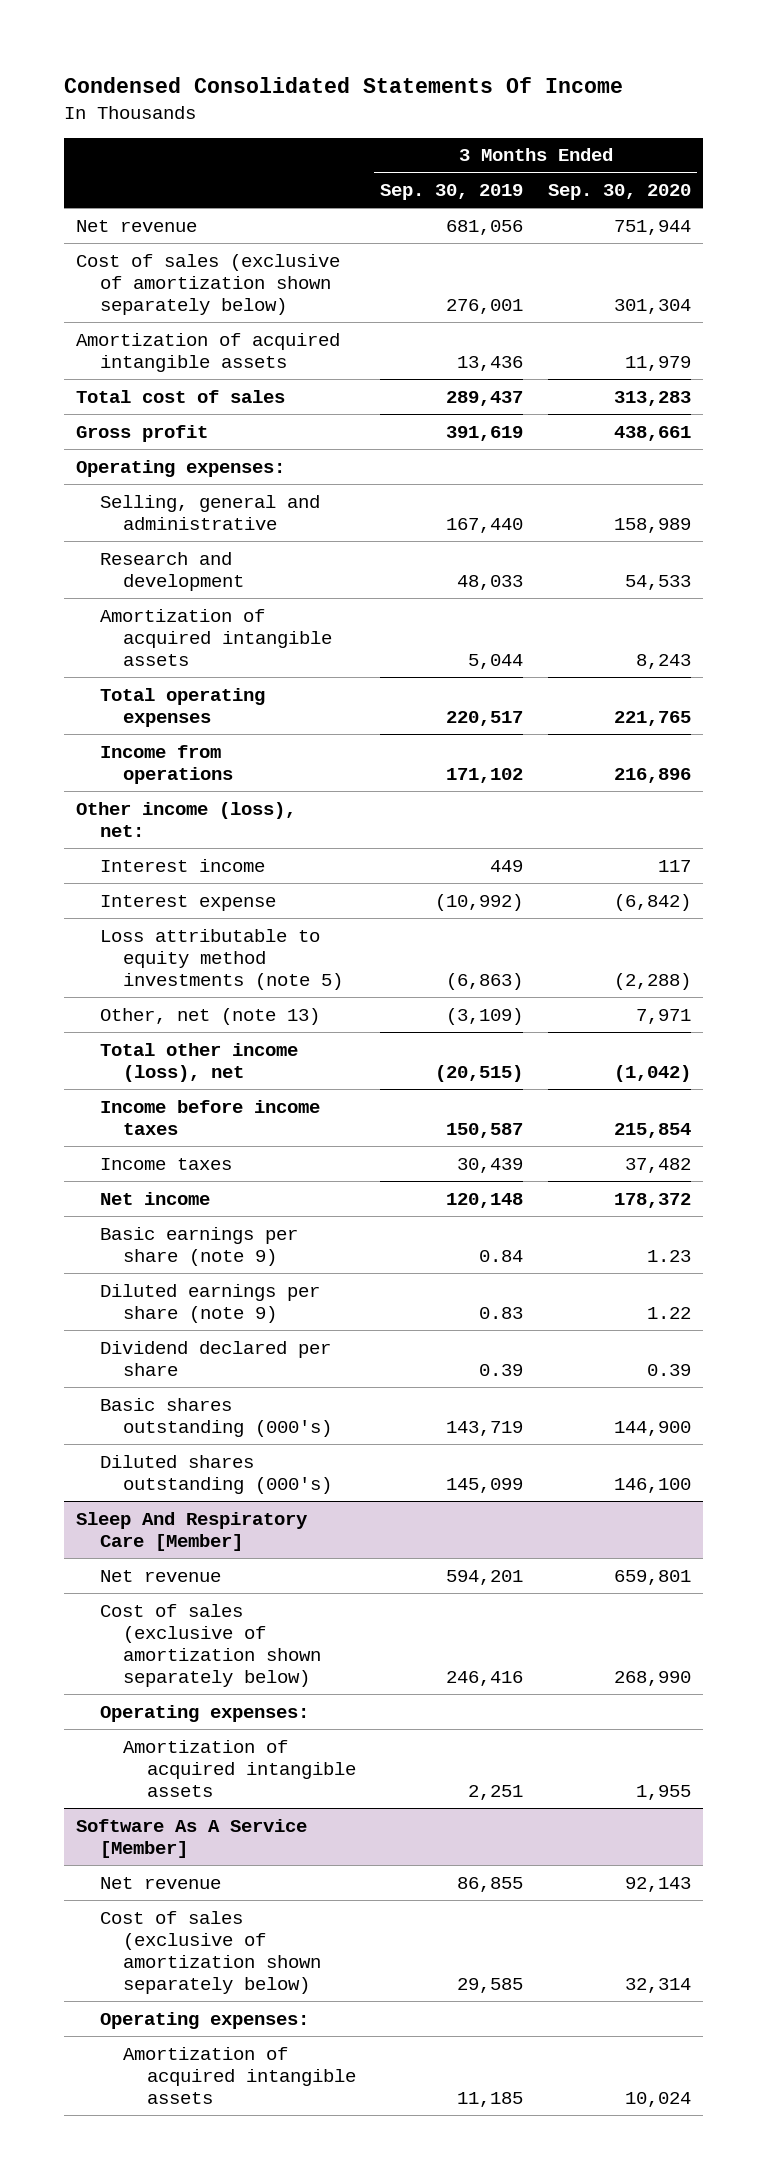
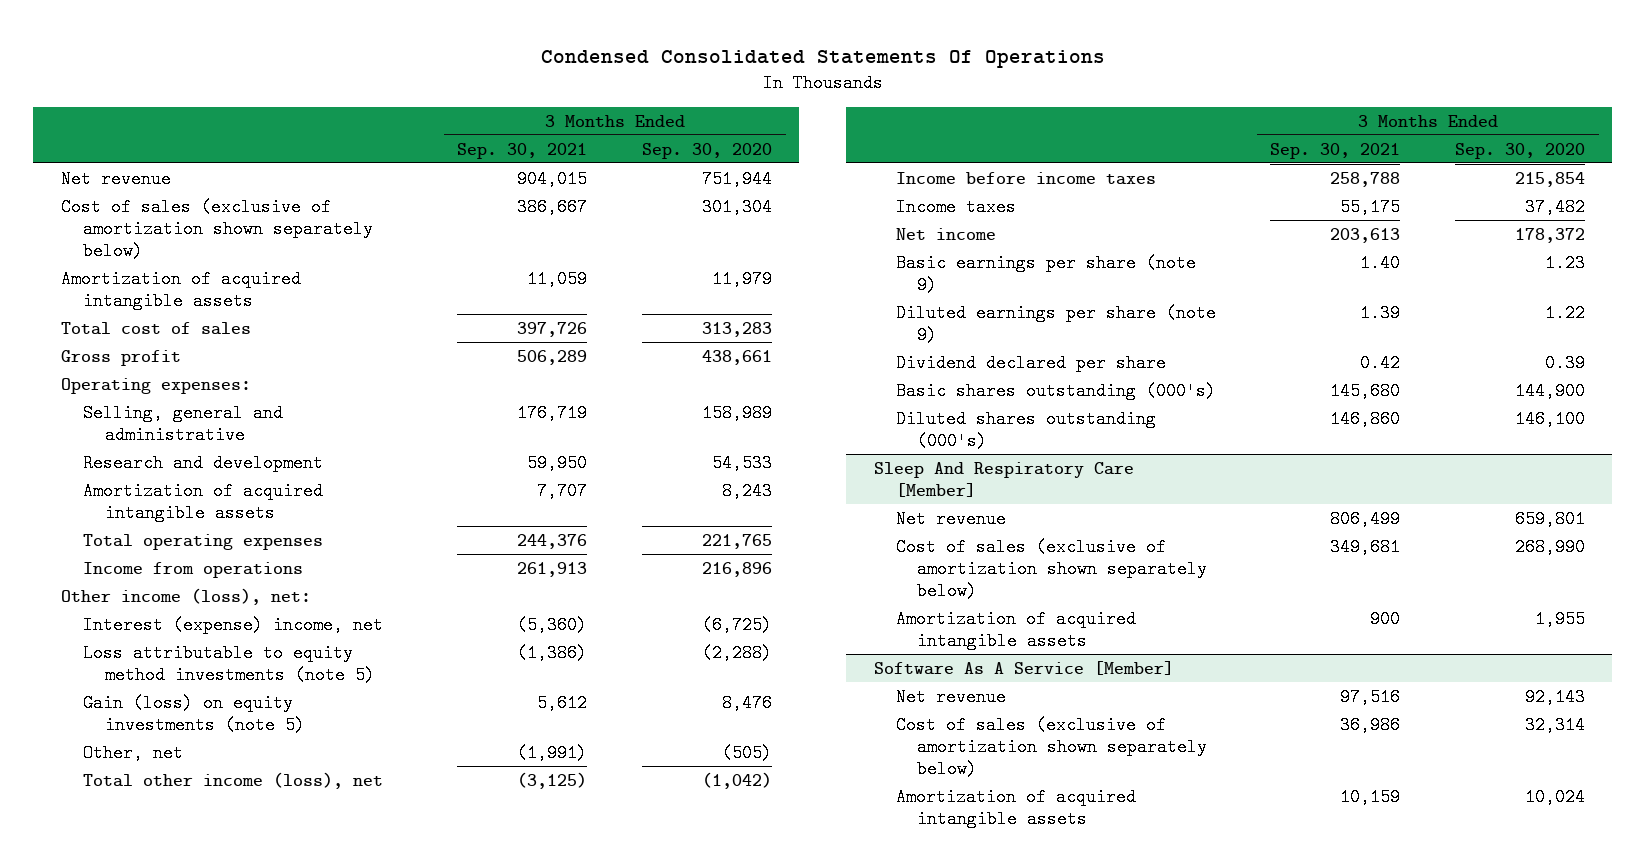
[63,77,623,94] Condensed Consolidated Statements Of Income -> [540,49,1105,68] Condensed Consolidated Statements Of Operations
[380,183,524,200] Sep. 30, 2019 -> none
none -> [457,142,588,159] Sep. 30, 2021
[99,858,265,872] Interest income -> none
[99,894,276,911] Interest expense -> [82,615,383,634] Interest (expense) income, net
[614,893,692,911] (6,842) -> [701,615,772,634] (6,725)
none -> [82,693,305,734] Gain (loss) on equity investments (note 5)
[99,1007,320,1025] Other, net (note 13) -> [82,743,183,762] Other, net
[636,1008,692,1024] 7,971 -> [721,743,772,762] (505)
[99,1704,309,1722] Operating expenses: -> none
[99,2011,309,2029] Operating expenses: -> none

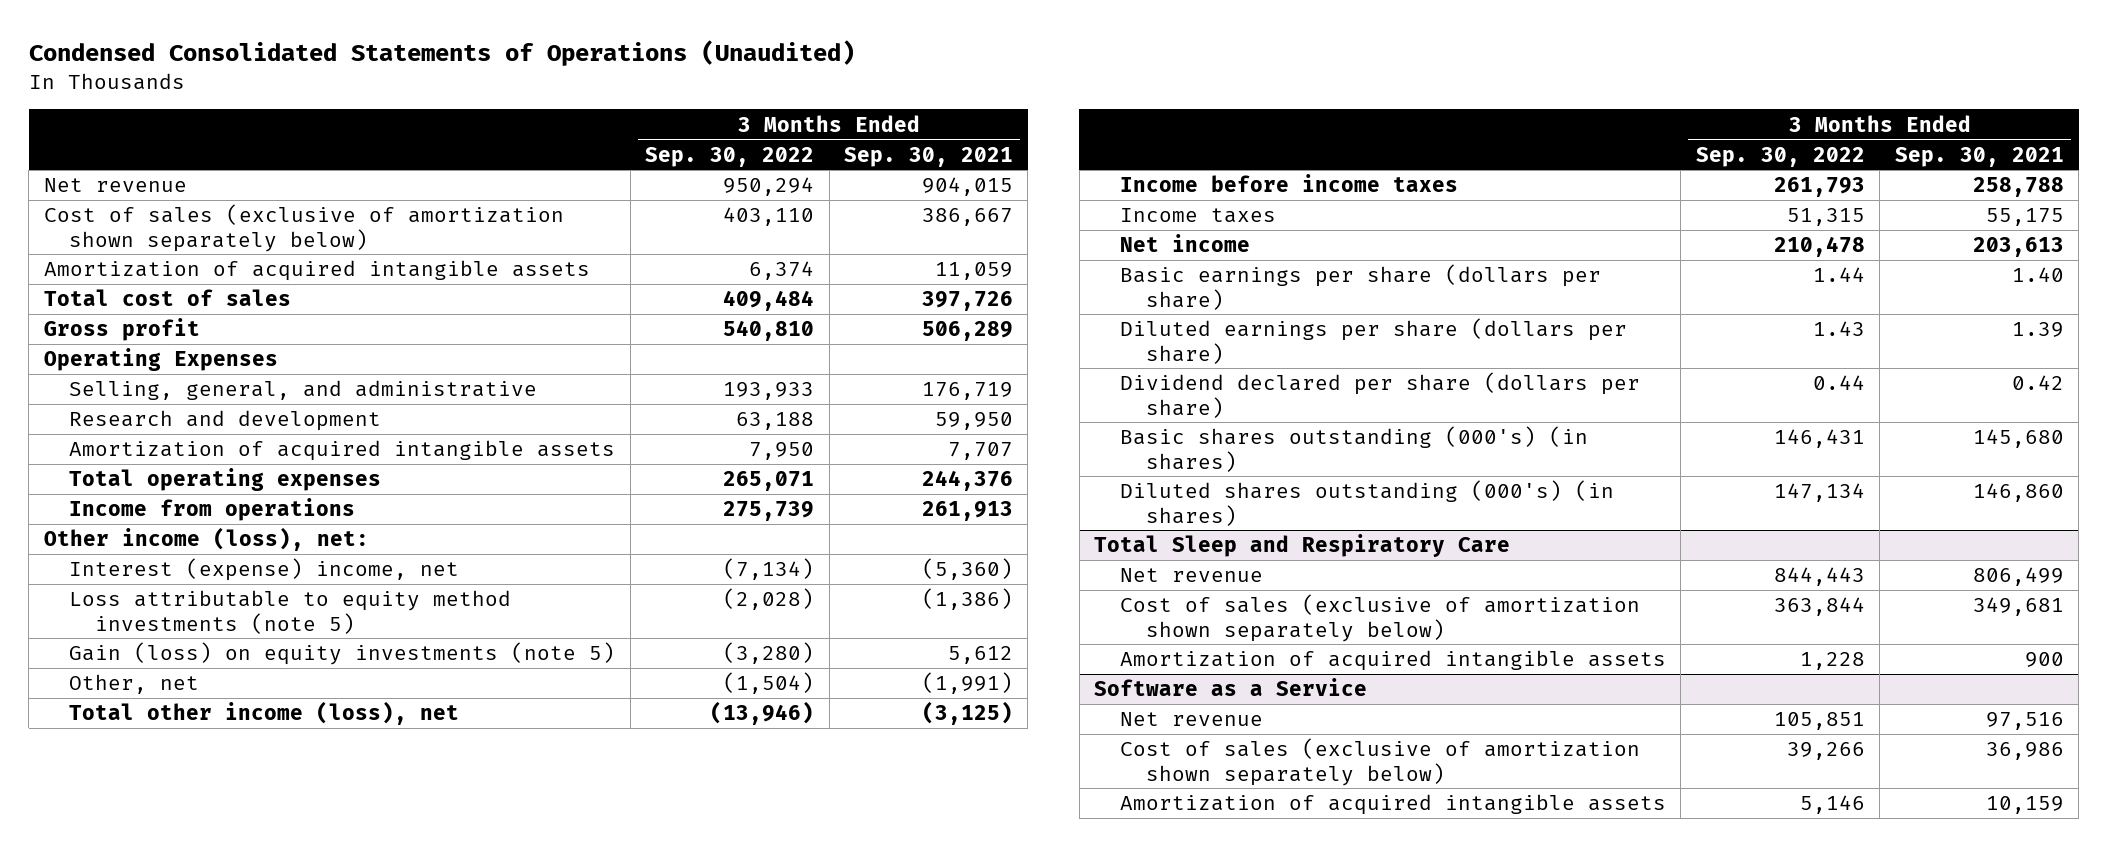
[540,49,1105,68] Condensed Consolidated Statements Of Operations -> [28,39,855,66] Condensed Consolidated Statements of Operations (Unaudited)
[641,142,772,159] Sep. 30, 2020 -> none
none -> [645,146,815,167] Sep. 30, 2022
[60,377,251,394] Operating expenses: -> [43,348,278,372] Operating Expenses
[82,403,283,444] Selling, general and administrative -> [69,380,538,401] Selling, general, and administrative
[895,253,1196,294] Basic earnings per share (note 9) -> [1119,264,1601,310] Basic earnings per share (dollars per share)
[895,303,1216,344] Diluted earnings per share (note 9) -> [1119,318,1627,364] Diluted earnings per share (dollars per share)
[895,353,1166,372] Dividend declared per share -> [1119,372,1640,418] Dividend declared per share (dollars per share)
[895,381,1216,400] Basic shares outstanding (000's) -> [1119,426,1588,472] Basic shares outstanding (000's) (in shares)
[895,409,1156,450] Diluted shares outstanding (000's) -> [1119,480,1614,526] Diluted shares outstanding (000's) (in shares)
[873,461,1134,497] Sleep And Respiratory Care [Member] -> [1094,534,1511,558] Total Sleep and Respiratory Care
[873,660,1174,675] Software As A Service [Member] -> [1094,678,1368,697] Software as a Service

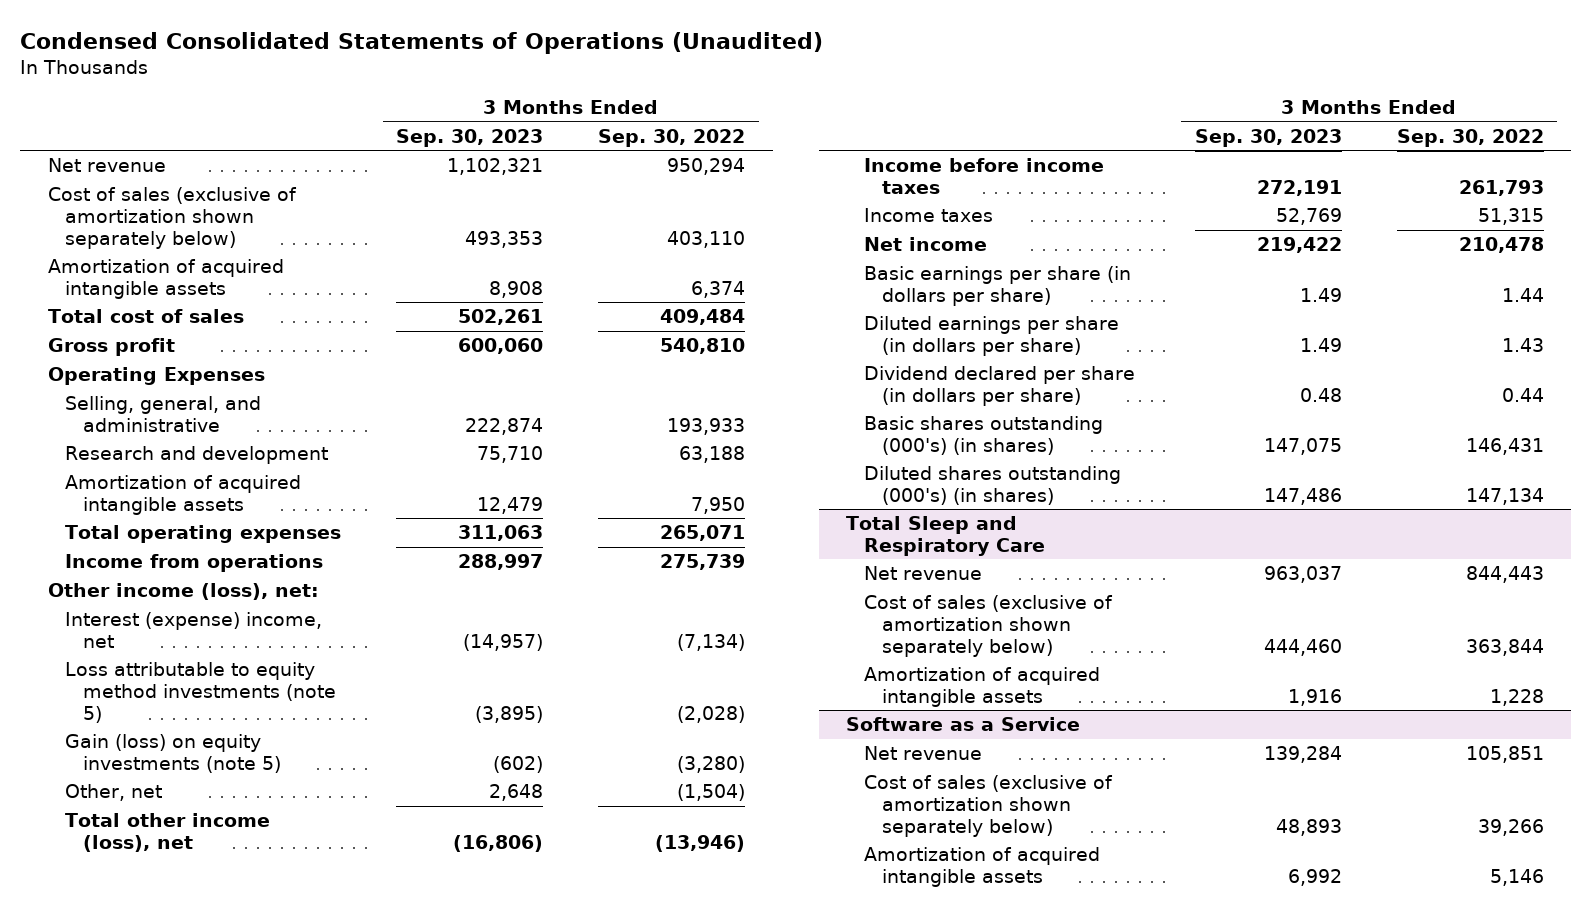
[843,146,1013,167] Sep. 30, 2021 -> none
none -> [396,128,544,147] Sep. 30, 2023
[1119,264,1601,310] Basic earnings per share (dollars per share) -> [864,266,1132,306] Basic earnings per share (in dollars per share)
[1119,318,1627,364] Diluted earnings per share (dollars per share) -> [864,316,1120,356] Diluted earnings per share (in dollars per share)
[1119,372,1640,418] Dividend declared per share (dollars per share) -> [864,366,1136,406] Dividend declared per share (in dollars per share)

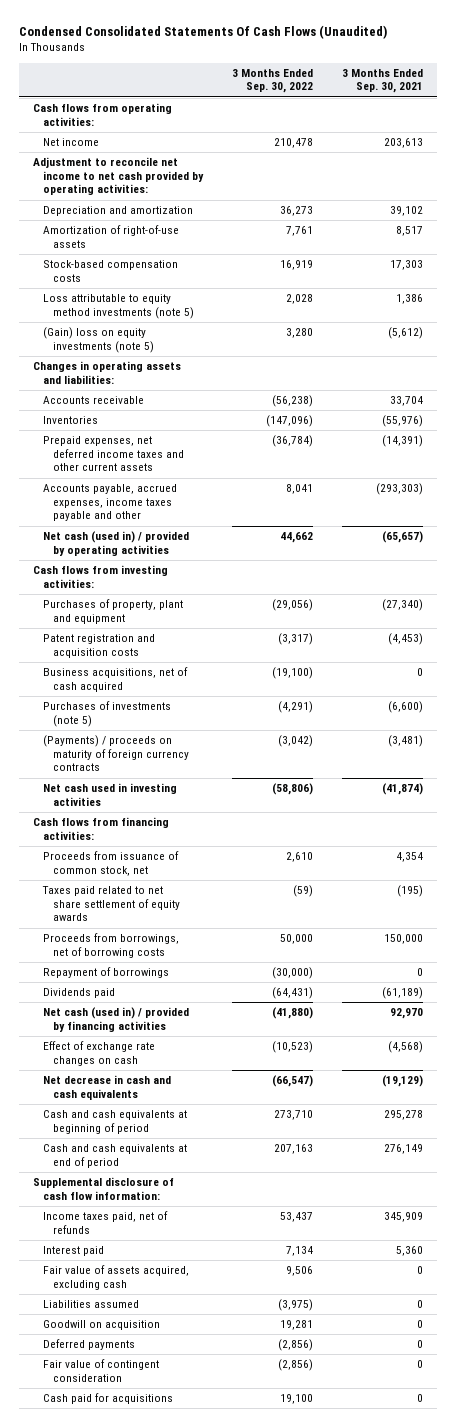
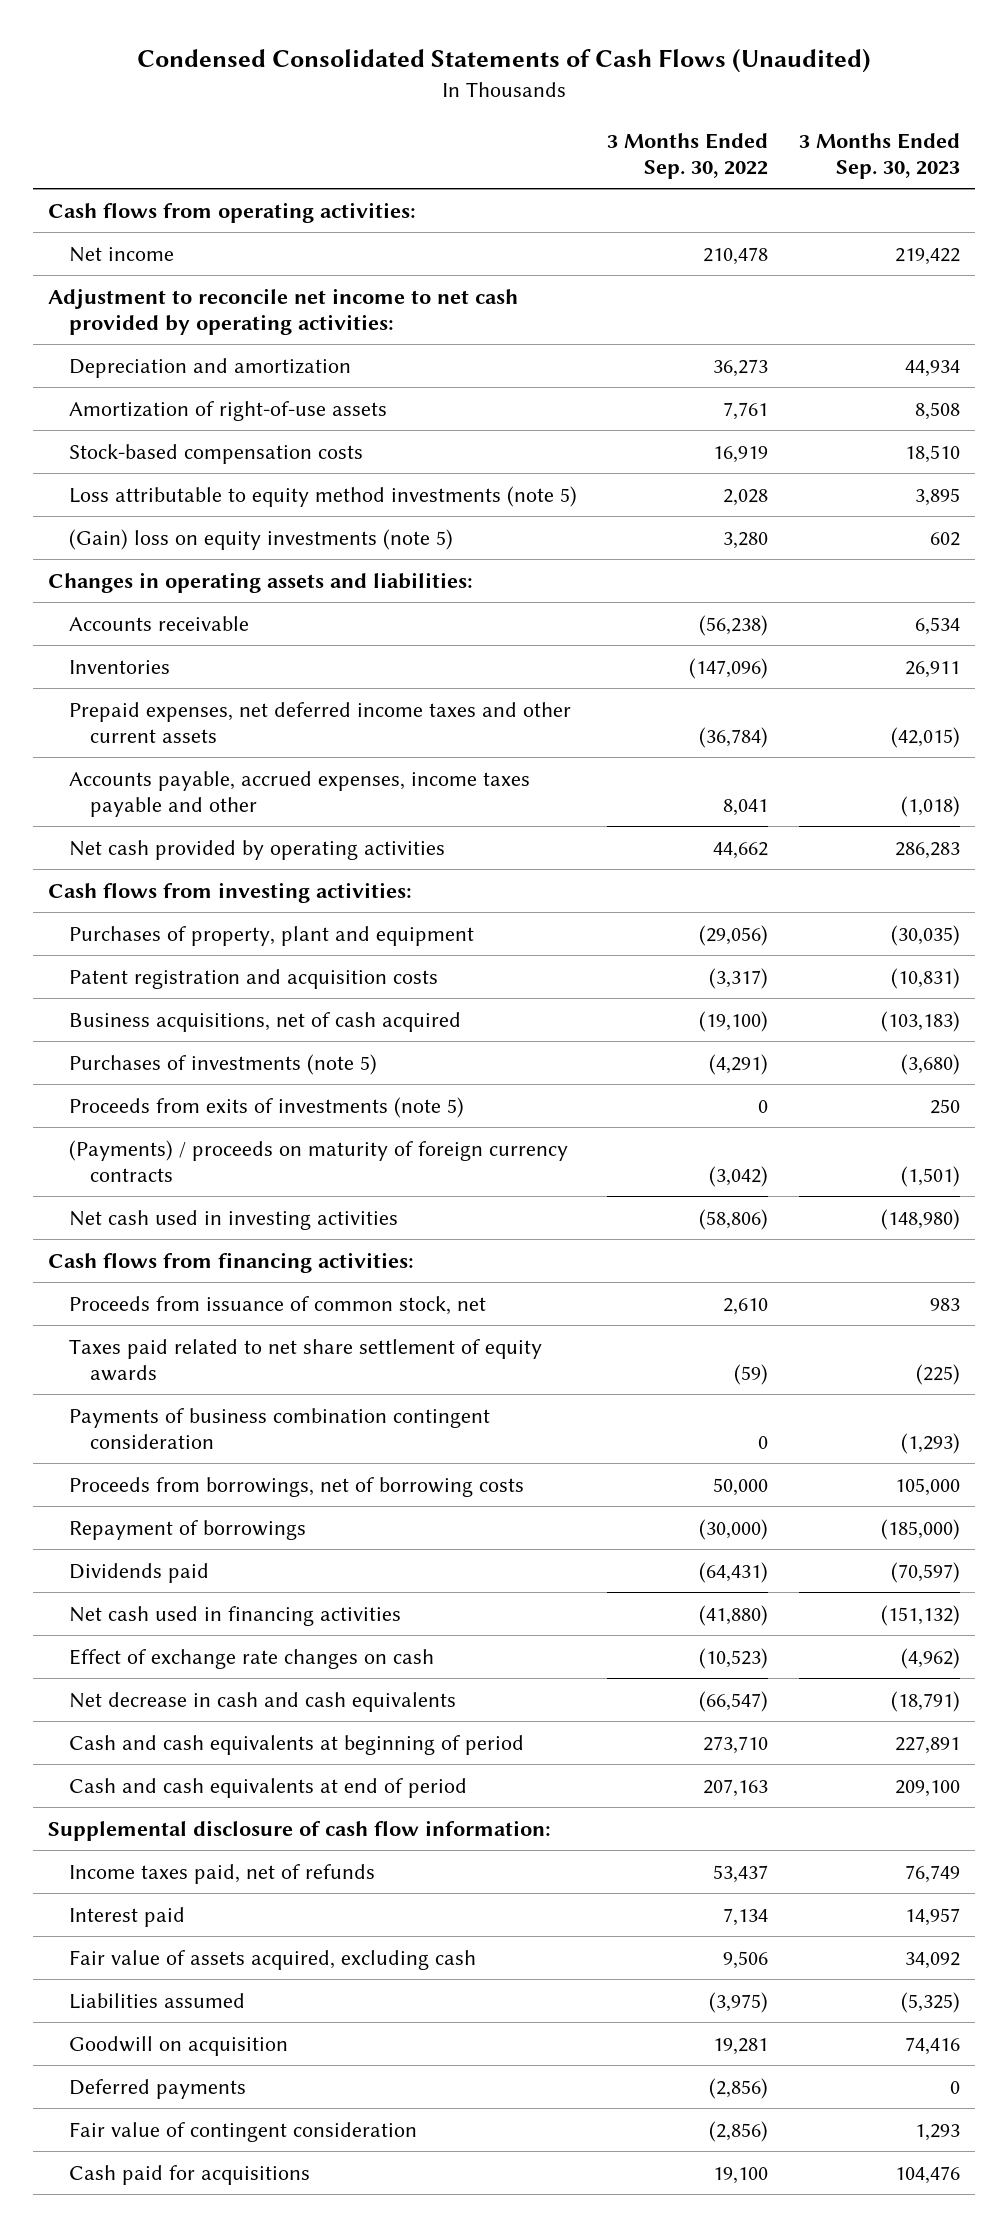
[18,25,387,40] Condensed Consolidated Statements Of Cash Flows (Unaudited) -> [137,48,872,74] Condensed Consolidated Statements of Cash Flows (Unaudited)
[341,68,423,94] 3 Months Ended Sep. 30, 2021 -> none
none -> [798,132,960,180] 3 Months Ended Sep. 30, 2023
[43,531,190,556] Net cash (used in) / provided by operating activities -> [69,839,446,860] Net cash provided by operating activities
none -> [69,1096,465,1118] Proceeds from exits of investments (note 5)
none -> [69,1407,491,1449] Payments of business combination contingent consideration
[43,1007,190,1032] Net cash (used in) / provided by financing activities -> [69,1605,402,1626] Net cash used in financing activities

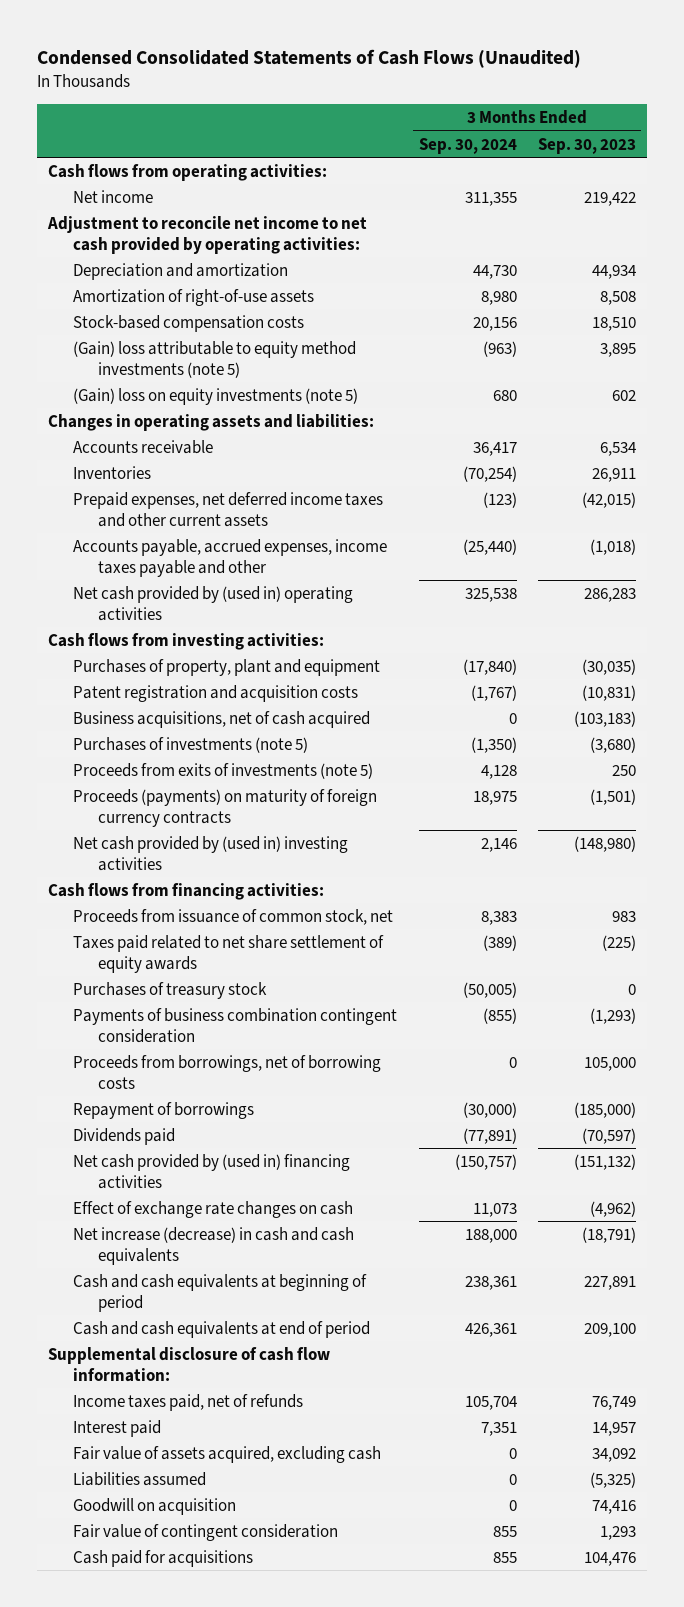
[607,132,769,180] 3 Months Ended Sep. 30, 2022 -> none
none -> [418,137,517,154] Sep. 30, 2024
[69,485,578,507] Loss attributable to equity method investments (note 5) -> [73,340,357,378] (Gain) loss attributable to equity method investments (note 5)
[69,839,446,860] Net cash provided by operating activities -> [73,585,354,621] Net cash provided by (used in) operating activities
[69,1139,569,1182] (Payments) / proceeds on maturity of foreign currency contracts -> [73,788,378,827] Proceeds (payments) on maturity of foreign currency contracts
[69,1209,399,1230] Net cash used in investing activities -> [73,835,349,871] Net cash provided by (used in) investing activities
none -> [73,981,268,999] Purchases of treasury stock
[69,1605,402,1626] Net cash used in financing activities -> [73,1153,351,1189] Net cash provided by (used in) financing activities
[69,1691,457,1712] Net decrease in cash and cash equivalents -> [73,1226,355,1265] Net increase (decrease) in cash and cash equivalents
[69,2078,247,2099] Deferred payments -> none

